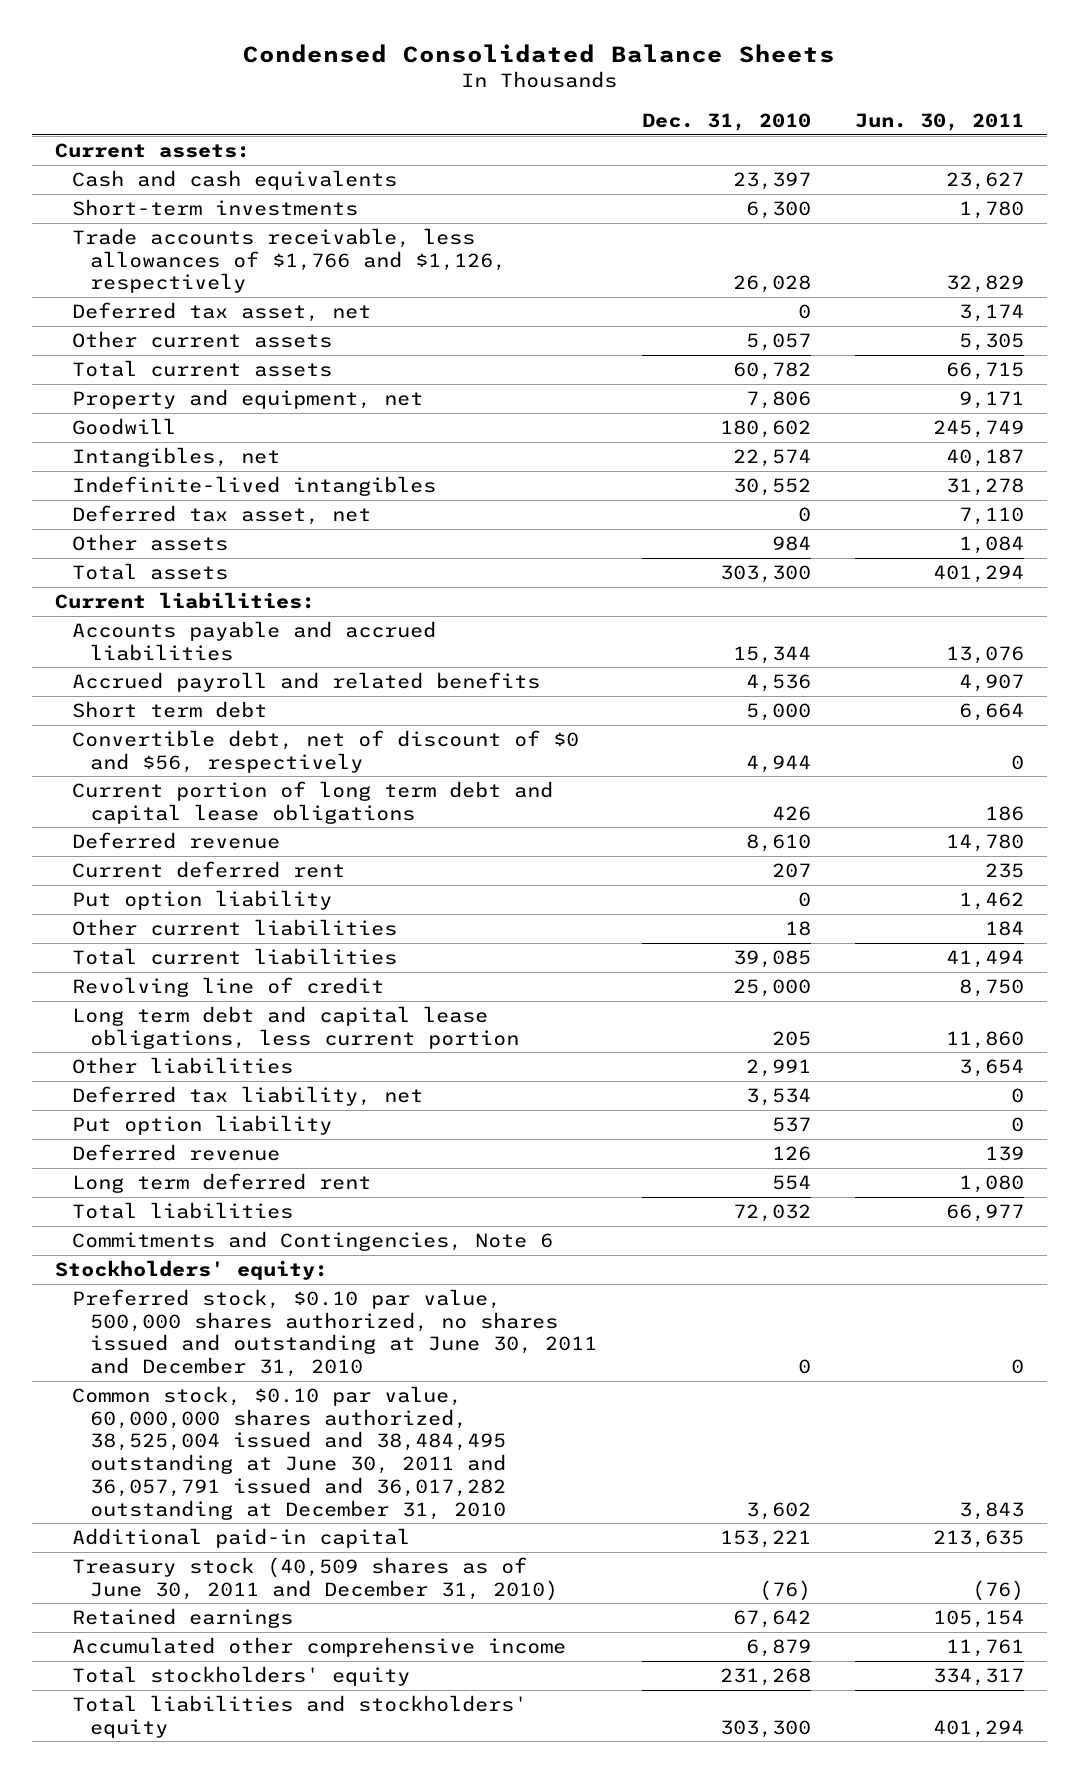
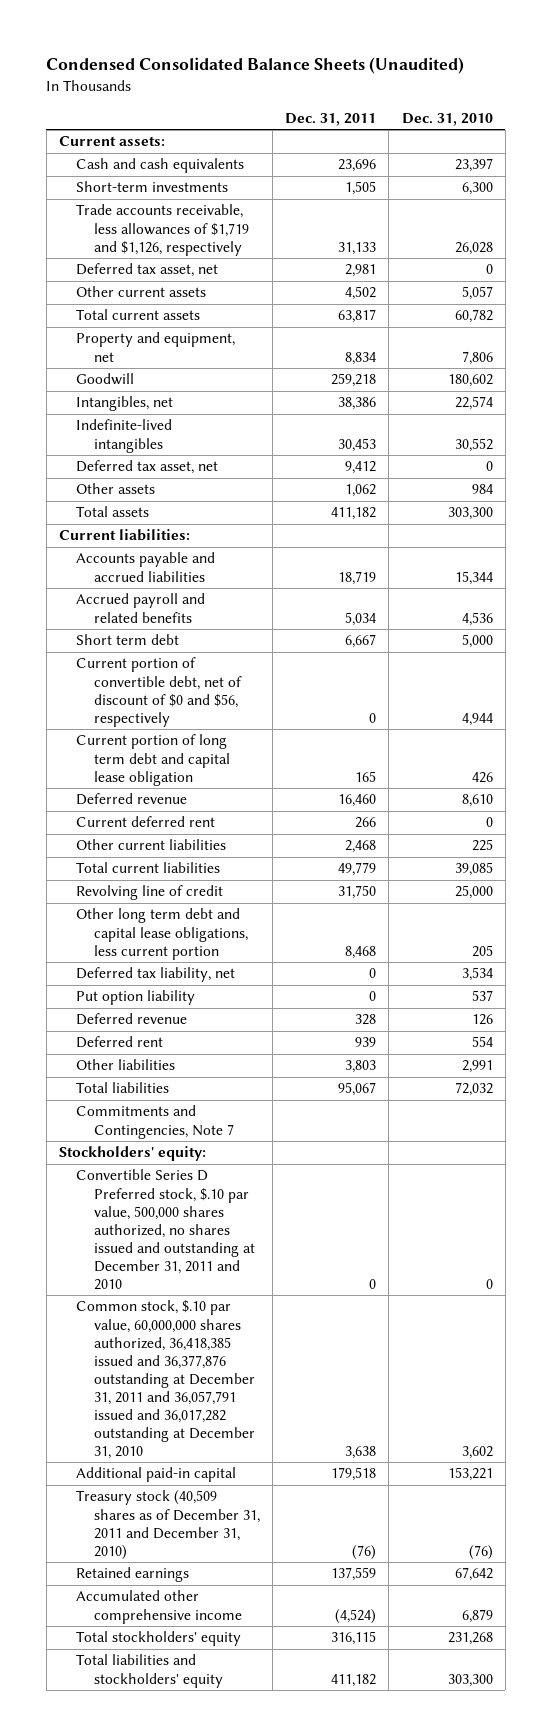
[243,43,836,63] Condensed Consolidated Balance Sheets -> [46,57,465,75] Condensed Consolidated Balance Sheets (Unaudited)
[855,113,1025,132] Jun. 30, 2011 -> none
none -> [285,112,377,126] Dec. 31, 2011
[72,227,506,294] Trade accounts receivable, less allowances of $1,766 and $1,126, respectively -> [76,204,249,256] Trade accounts receivable, less allowances of $1,719 and $1,126, respectively
[72,729,580,773] Convertible debt, net of discount of $0 and $56, respectively -> [76,657,242,727] Current portion of convertible debt, net of discount of $0 and $56, respectively
[72,780,554,824] Current portion of long term debt and capital lease obligations -> [76,734,230,786] Current portion of long term debt and capital lease obligation
[72,889,333,910] Put option liability -> none
[771,862,811,878] 207 -> [485,817,493,828] 0
[784,920,811,936] 18 -> [471,839,493,852] 225
[72,1005,519,1049] Long term debt and capital lease obligations, less current portion -> [76,908,248,960] Other long term debt and capital lease obligations, less current portion
[72,1172,372,1193] Long term deferred rent -> [76,1036,164,1049] Deferred rent
[72,1056,294,1074] Other liabilities -> [76,1059,176,1071] Other liabilities
[72,1230,554,1251] Commitments and Contingencies, Note 6 -> [76,1105,234,1139] Commitments and Contingencies, Note 7
[72,1288,597,1378] Preferred stock, $0.10 par value, 500,000 shares authorized, no shares issued and outstanding at June 30, 2011 and December 31, 2010 -> [76,1169,255,1290] Convertible Series D Preferred stock, $.10 par value, 500,000 shares authorized, no shares issued and outstanding at December 31, 2011 and 2010
[72,1385,506,1520] Common stock, $0.10 par value, 60,000,000 shares authorized, 38,525,004 issued and 38,484,495 outstanding at June 30, 2011 and 36,057,791 issued and 36,017,282 outstanding at December 31, 2010 -> [76,1300,255,1459] Common stock, $.10 par value, 60,000,000 shares authorized, 36,418,385 issued and 36,377,876 outstanding at December 31, 2011 and 36,057,791 issued and 36,017,282 outstanding at December 31, 2010
[72,1556,558,1601] Treasury stock (40,509 shares as of June 30, 2011 and December 31, 2010) -> [76,1490,260,1560] Treasury stock (40,509 shares as of December 31, 2011 and December 31, 2010)

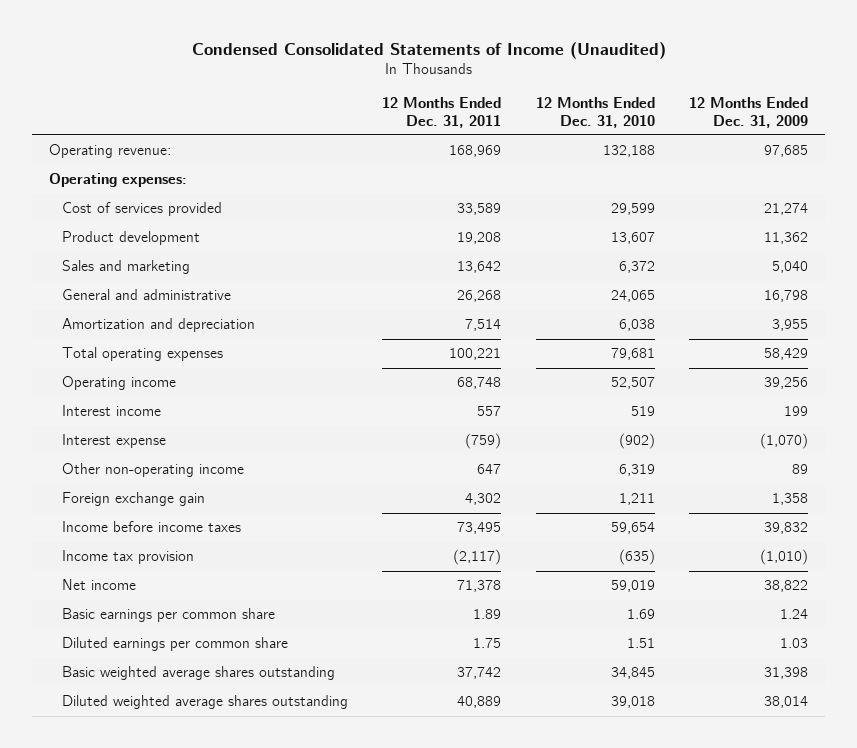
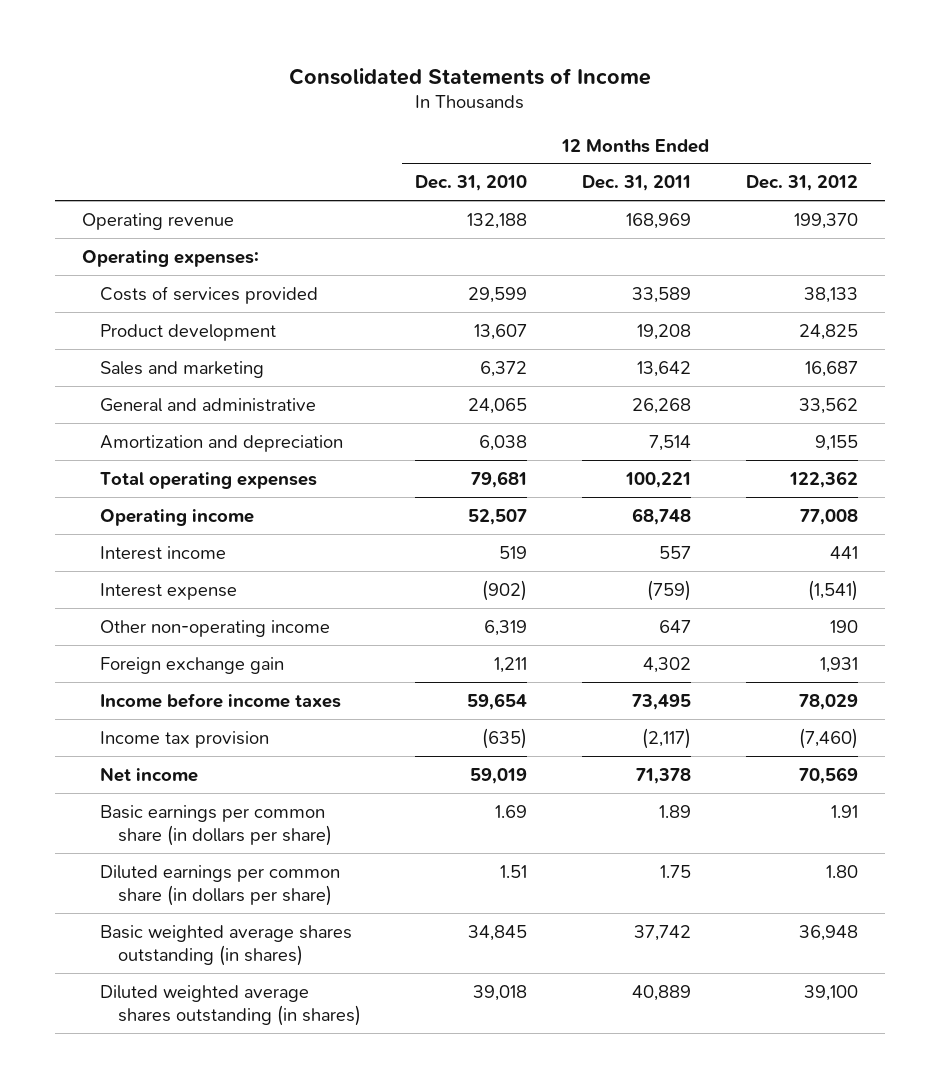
[191,41,666,59] Condensed Consolidated Statements of Income (Unaudited) -> [288,67,651,85] Consolidated Statements of Income
[688,96,808,128] 12 Months Ended Dec. 31, 2009 -> none
none -> [745,175,858,192] Dec. 31, 2012
[49,144,172,159] Operating revenue: -> [82,212,235,230] Operating revenue
[61,202,222,217] Cost of services provided -> [99,285,318,304] Costs of services provided
[61,608,275,623] Basic earnings per common share -> [99,804,332,847] Basic earnings per common share (in dollars per share)
[61,637,288,652] Diluted earnings per common share -> [99,864,340,907] Diluted earnings per common share (in dollars per share)
[61,666,335,681] Basic weighted average shares outstanding -> [99,924,352,967] Basic weighted average shares outstanding (in shares)
[61,695,348,710] Diluted weighted average shares outstanding -> [99,984,361,1027] Diluted weighted average shares outstanding (in shares)

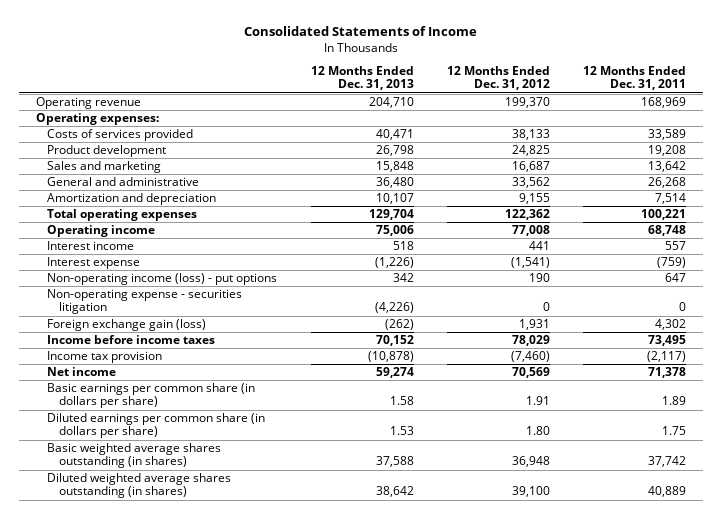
[415,175,528,192] Dec. 31, 2010 -> none
none -> [310,66,414,91] 12 Months Ended Dec. 31, 2013
[99,619,330,637] Other non-operating income -> [47,273,278,286] Non-operating income (loss) - put options
none -> [47,289,243,315] Non-operating expense - securities litigation
[99,656,284,674] Foreign exchange gain -> [47,319,207,332] Foreign exchange gain (loss)

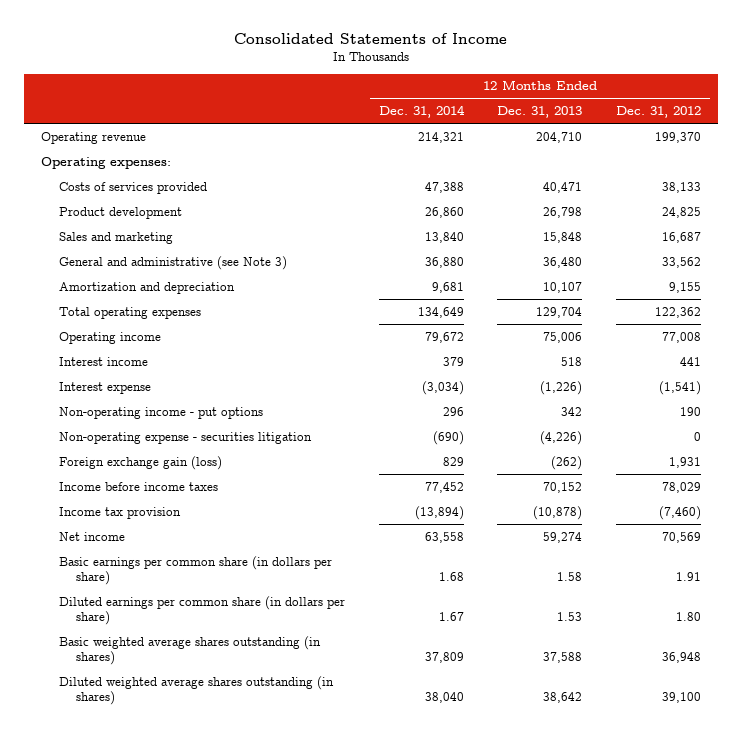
[583,66,687,91] 12 Months Ended Dec. 31, 2011 -> none
none -> [378,105,465,119] Dec. 31, 2014
[47,177,200,187] General and administrative -> [58,255,287,270] General and administrative (see Note 3)
[47,273,278,286] Non-operating income (loss) - put options -> [58,406,263,419] Non-operating income - put options

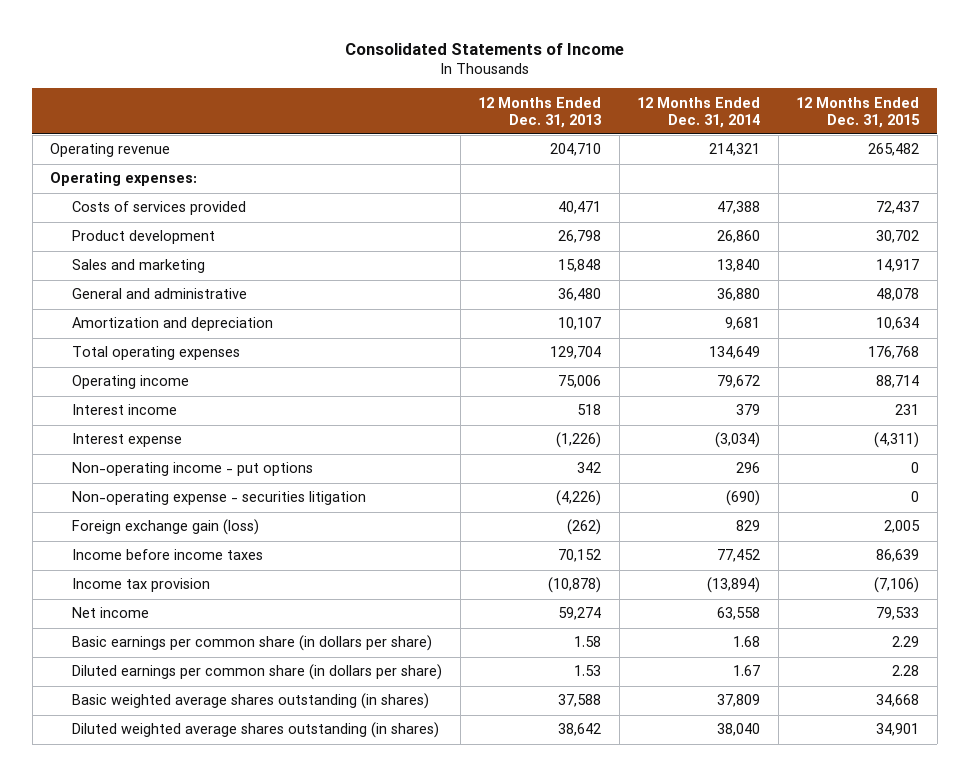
[616,106,702,119] Dec. 31, 2012 -> none
none -> [796,96,921,128] 12 Months Ended Dec. 31, 2015
[58,255,287,270] General and administrative (see Note 3) -> [72,288,248,300] General and administrative

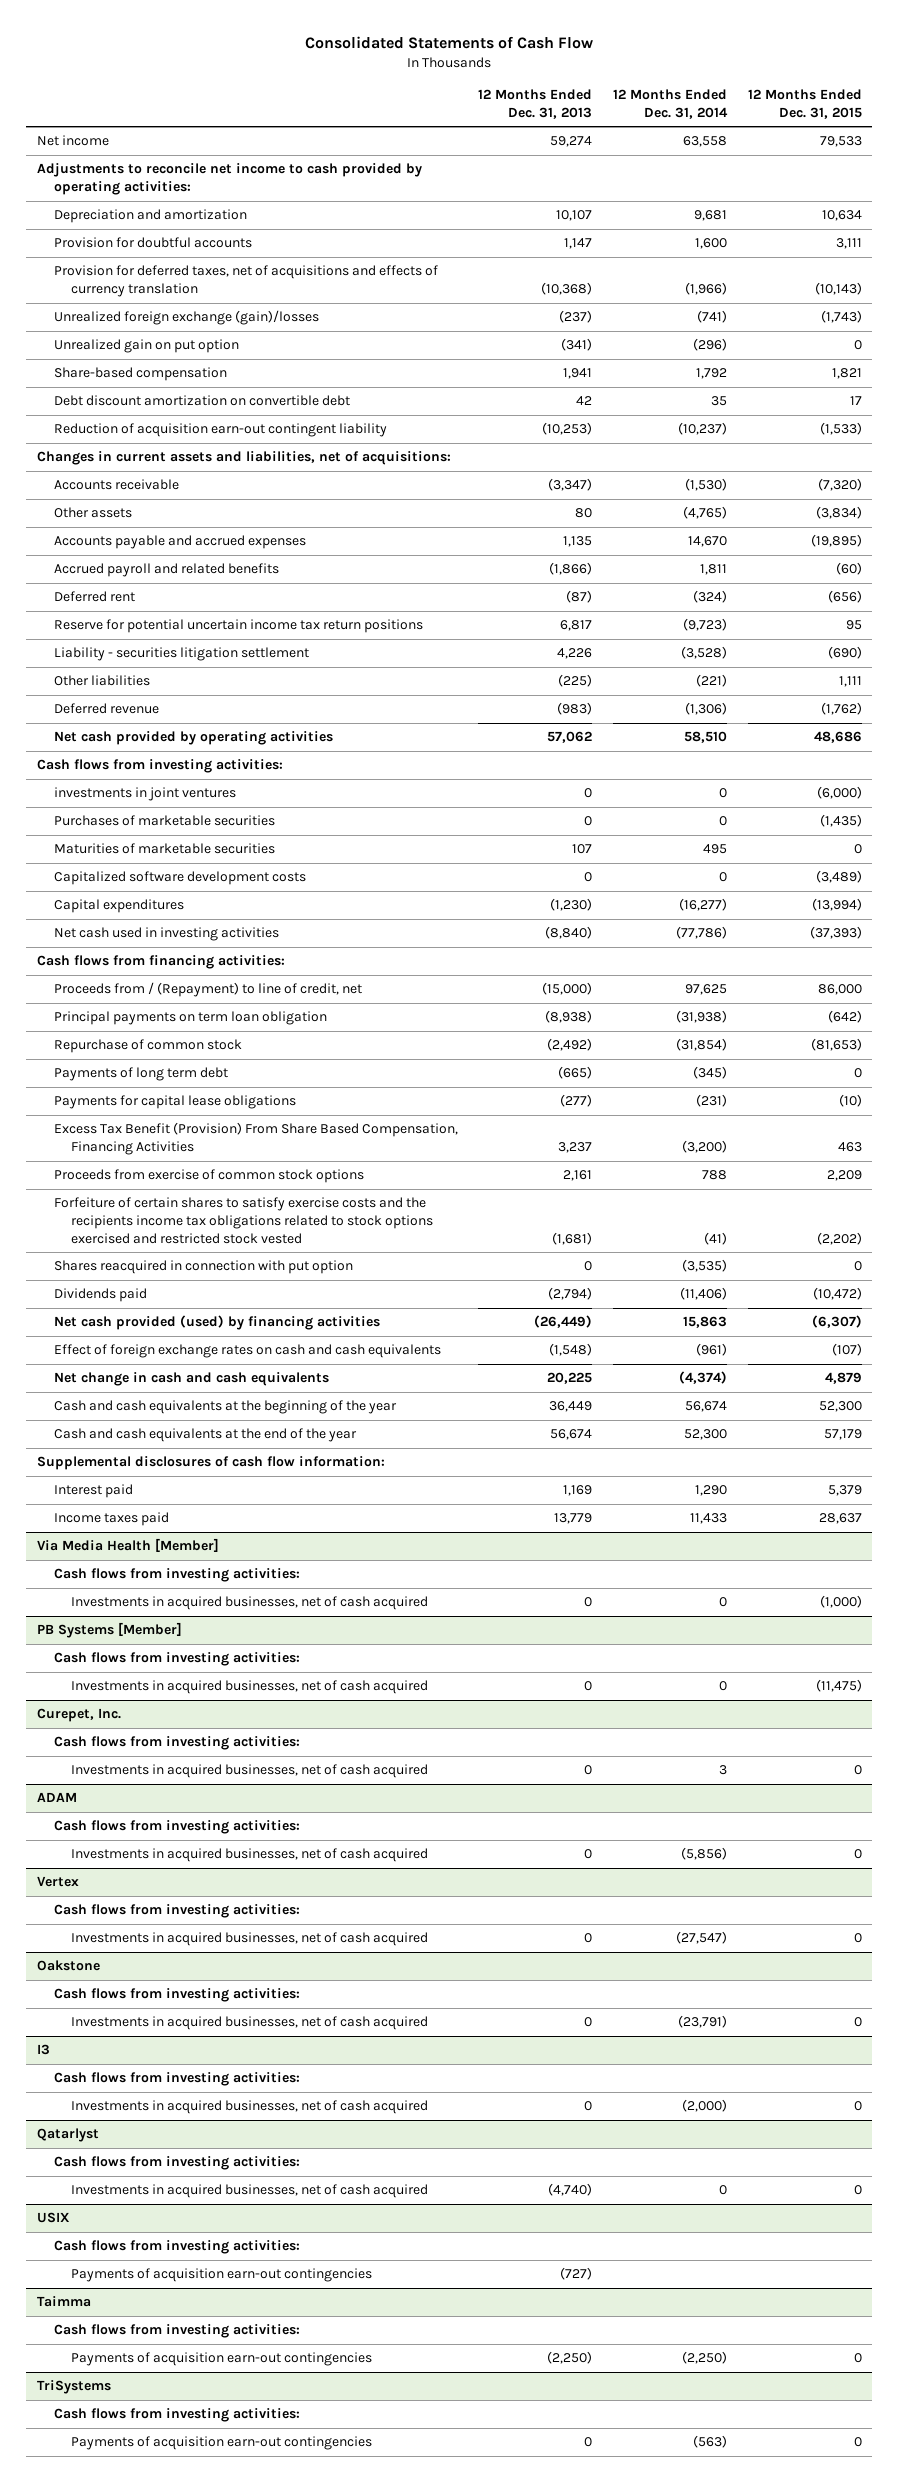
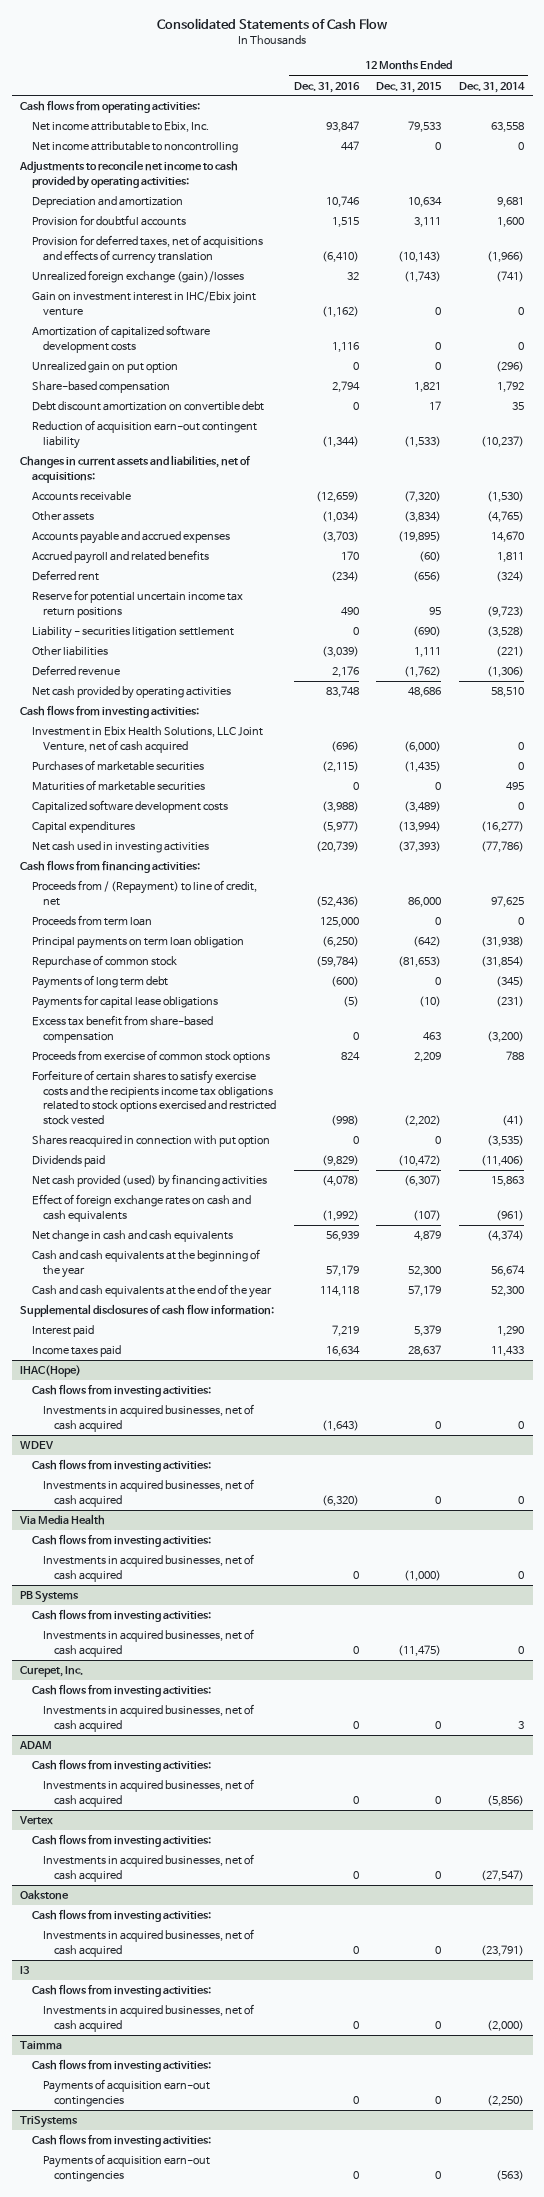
[478,89,593,119] 12 Months Ended Dec. 31, 2013 -> none
none -> [293,81,360,93] Dec. 31, 2016
none -> [20,100,201,114] Cash flows from operating activities:
[36,135,109,147] Net income -> [31,121,209,133] Net income attributable to Ebix, Inc.
none -> [31,141,238,154] Net income attributable to noncontrolling
none -> [31,291,256,316] Gain on investment interest in IHC/Ebix joint venture
none -> [31,325,210,353] Amortization of capitalized software development costs
[53,787,236,802] investments in joint ventures -> [31,726,263,753] Investment in Ebix Health Solutions, LLC Joint Venture, net of cash acquired
none -> [31,915,152,927] Proceeds from term loan
[53,1122,458,1156] Excess Tax Benefit (Provision) From Share Based Compensation, Financing Activities -> [31,1015,213,1043] Excess tax benefit from share-based compensation
[36,1538,219,1553] Via Media Health [Member] -> none
none -> [20,1365,82,1378] IHAC(Hope)
none -> [42,1404,254,1432] Investments in acquired businesses, net of cash acquired
none -> [20,1441,55,1450] WDEV
none -> [31,1459,211,1473] Cash flows from investing activities:
none -> [42,1479,254,1507] Investments in acquired businesses, net of cash acquired
none -> [19,1514,106,1526] Via Media Health
none -> [31,1534,211,1548] Cash flows from investing activities:
[36,1622,182,1639] PB Systems [Member] -> [20,1591,80,1604] PB Systems
[36,2128,99,2143] Qatarlyst -> none
[53,2156,300,2171] Cash flows from investing activities: -> none
[71,2184,429,2199] Investments in acquired businesses, net of cash acquired -> none
[36,2212,70,2224] USIX -> none
[53,2240,300,2255] Cash flows from investing activities: -> none
[71,2268,373,2283] Payments of acquisition earn-out contingencies -> none

